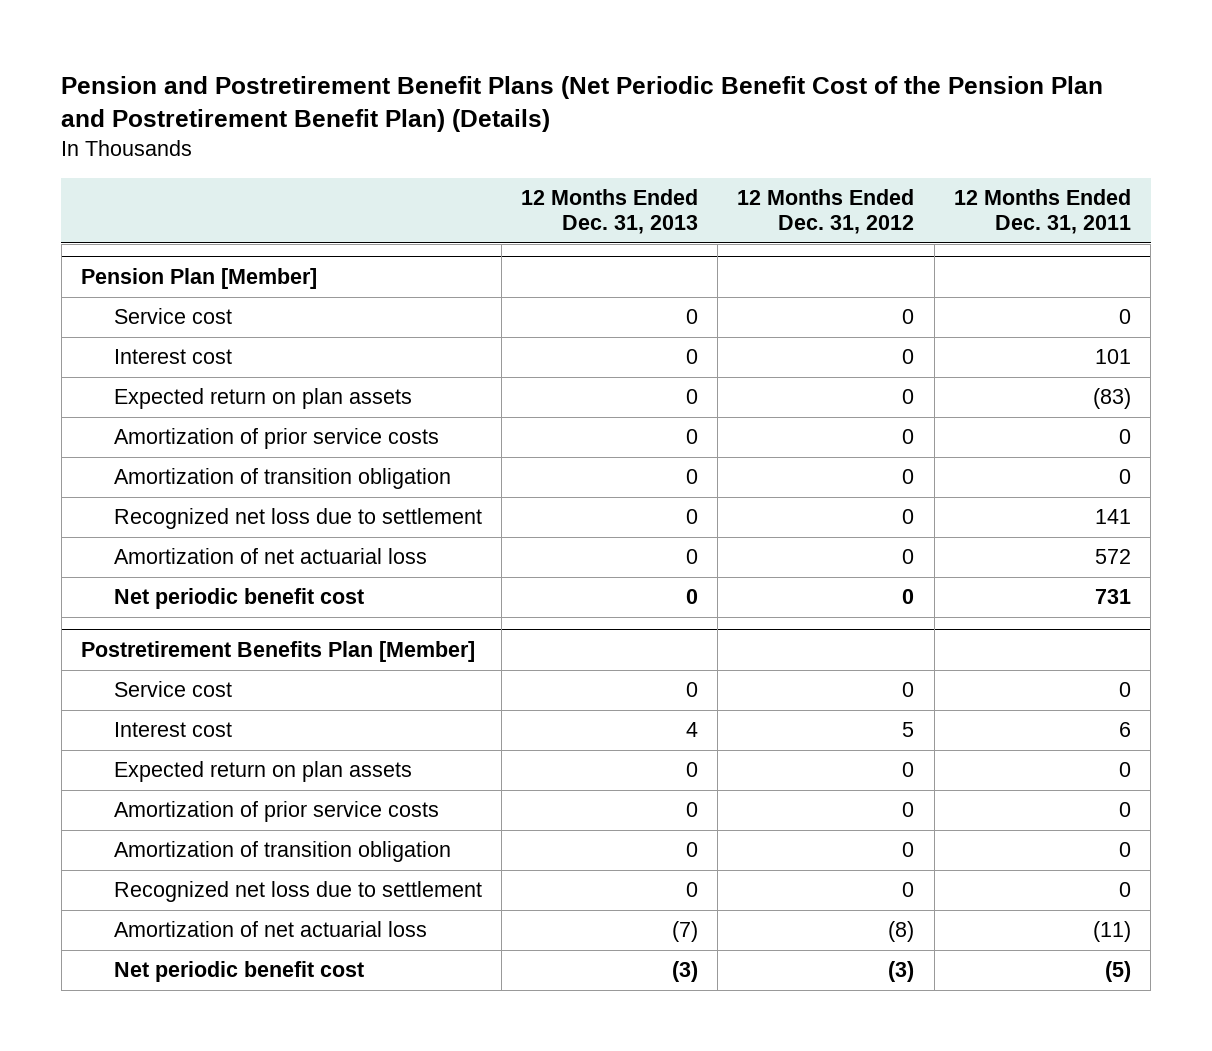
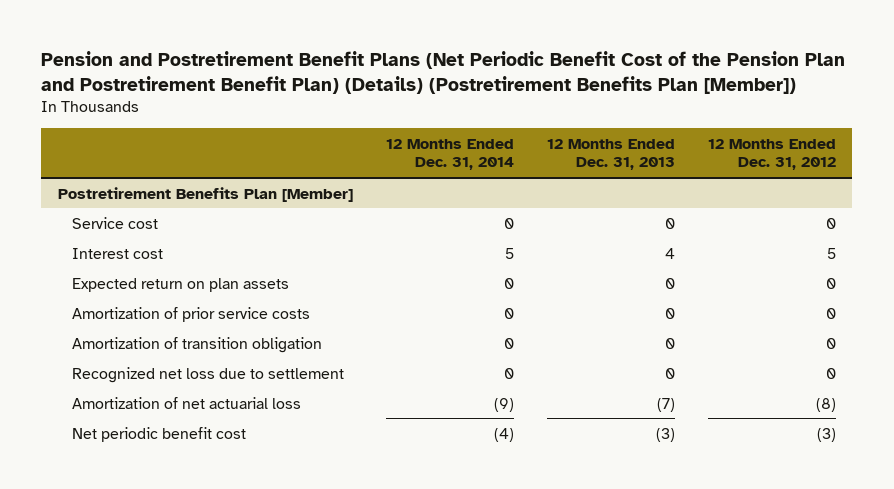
[61,76,1104,133] Pension and Postretirement Benefit Plans (Net Periodic Benefit Cost of the Pension Plan and Postretirement Benefit Plan) (Details) -> [41,50,846,94] Pension and Postretirement Benefit Plans (Net Periodic Benefit Cost of the Pension Plan and Postretirement Benefit Plan) (Details) (Postretirement Benefits Plan [Member])
[953,188,1131,235] 12 Months Ended Dec. 31, 2011 -> none
none -> [385,138,514,171] 12 Months Ended Dec. 31, 2014
[81,268,318,290] Pension Plan [Member] -> none
[113,308,232,325] Service cost -> none
[113,349,232,365] Interest cost -> none
[113,388,412,410] Expected return on plan assets -> none
[113,428,439,450] Amortization of prior service costs -> none
[113,468,451,490] Amortization of transition obligation -> none
[113,508,482,530] Recognized net loss due to settlement -> none
[113,548,427,565] Amortization of net actuarial loss -> none
[113,588,364,610] Net periodic benefit cost -> none

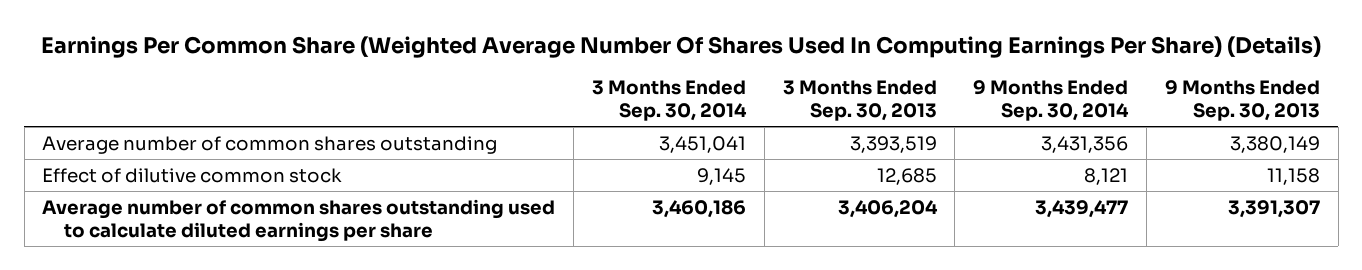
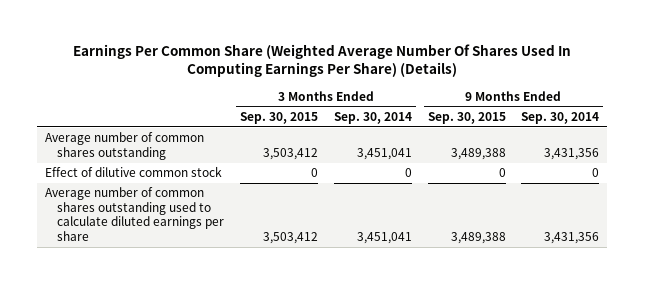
[782,79,937,122] 3 Months Ended Sep. 30, 2013 -> none
[1164,79,1320,122] 9 Months Ended Sep. 30, 2013 -> none
none -> [239,112,318,125] Sep. 30, 2015
none -> [427,112,506,125] Sep. 30, 2015
[696,167,746,185] 9,145 -> [404,168,412,178] 0
[1084,167,1129,185] 8,121 -> [592,168,600,178] 0
[651,199,746,218] 3,460,186 -> [356,231,412,244] 3,451,041
[1035,199,1129,218] 3,439,477 -> [544,231,600,244] 3,431,356

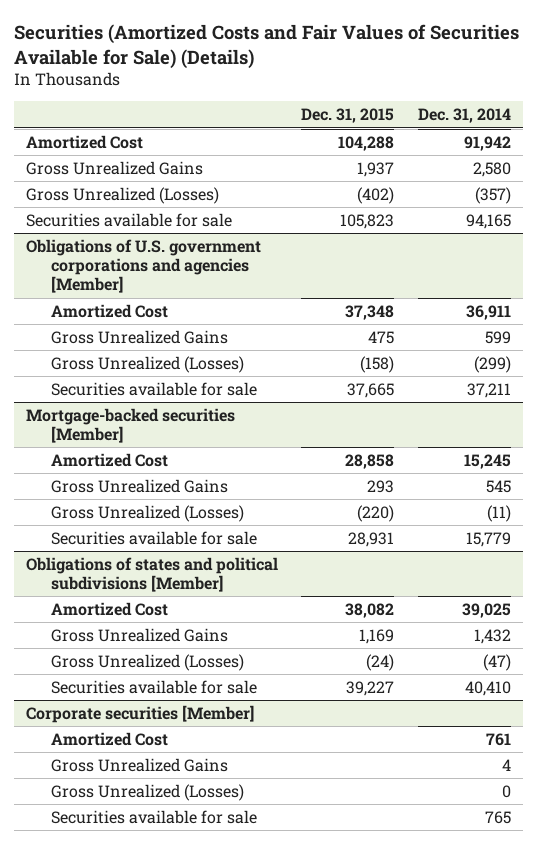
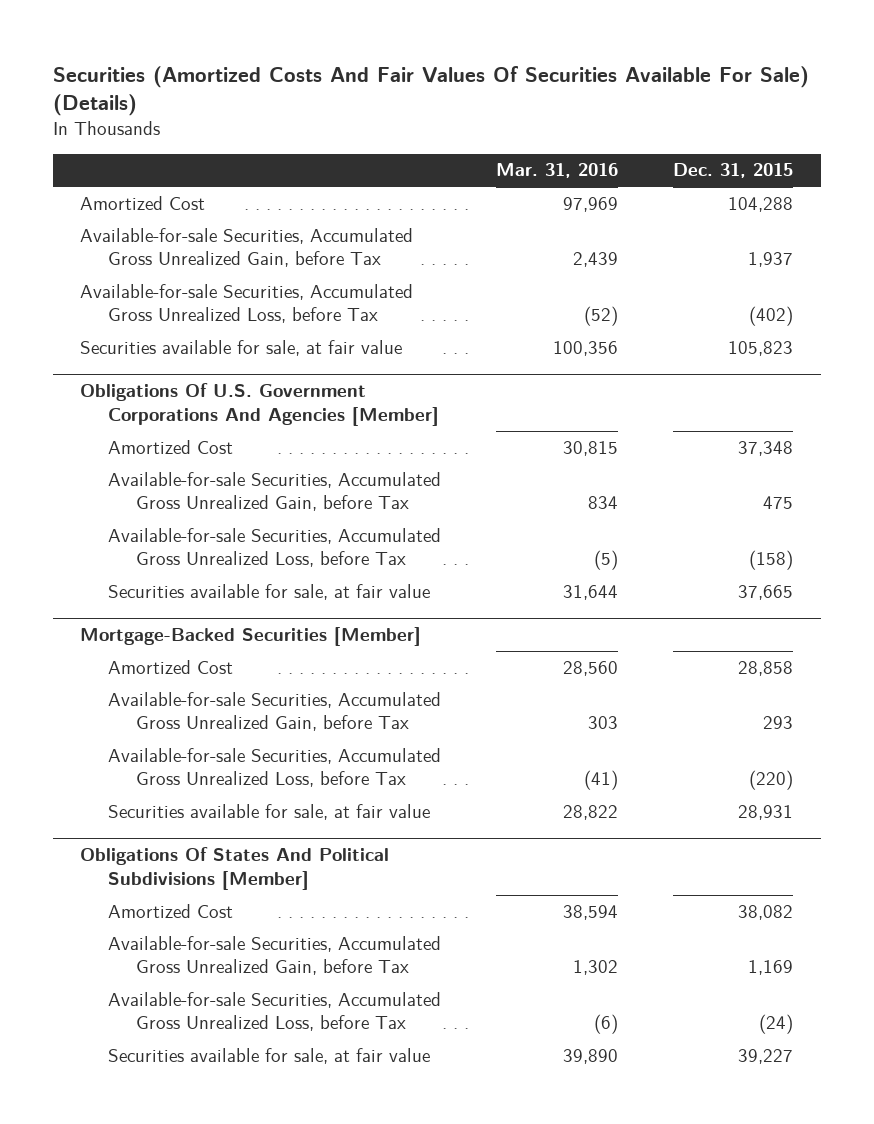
[13,23,519,69] Securities (Amortized Costs and Fair Values of Securities Available for Sale) (Details) -> [52,65,809,117] Securities (Amortized Costs And Fair Values Of Securities Available For Sale) (Details)
[417,108,511,124] Dec. 31, 2014 -> none
none -> [496,163,619,179] Mar. 31, 2016
[25,160,203,175] Gross Unrealized Gains -> [80,227,414,268] Available-for-sale Securities, Accumulated Gross Unrealized Gain, before Tax
[25,186,219,204] Gross Unrealized (Losses) -> [80,283,414,324] Available-for-sale Securities, Accumulated Gross Unrealized Loss, before Tax
[25,212,232,227] Securities available for sale -> [80,339,403,356] Securities available for sale, at fair value
[25,238,261,294] Obligations of U.S. government corporations and agencies [Member] -> [80,383,440,426] Obligations Of U.S. Government Corporations And Agencies [Member]
[50,329,228,344] Gross Unrealized Gains -> [108,471,442,512] Available-for-sale Securities, Accumulated Gross Unrealized Gain, before Tax
[50,355,244,373] Gross Unrealized (Losses) -> [108,527,442,568] Available-for-sale Securities, Accumulated Gross Unrealized Loss, before Tax
[50,381,257,396] Securities available for sale -> [108,583,431,600] Securities available for sale, at fair value
[25,407,235,444] Mortgage-backed securities [Member] -> [80,627,422,647] Mortgage-Backed Securities [Member]
[50,478,228,493] Gross Unrealized Gains -> [108,691,442,732] Available-for-sale Securities, Accumulated Gross Unrealized Gain, before Tax
[50,504,244,522] Gross Unrealized (Losses) -> [108,747,442,788] Available-for-sale Securities, Accumulated Gross Unrealized Loss, before Tax
[50,530,257,545] Securities available for sale -> [108,803,431,820] Securities available for sale, at fair value
[25,556,278,593] Obligations of states and political subdivisions [Member] -> [80,847,390,890] Obligations Of States And Political Subdivisions [Member]
[25,704,254,723] Corporate securities [Member] -> none
[50,731,168,746] Amortized Cost -> none
[50,757,228,772] Gross Unrealized Gains -> none
[50,783,244,801] Gross Unrealized (Losses) -> none
[50,809,257,824] Securities available for sale -> none
[50,627,228,642] Gross Unrealized Gains -> [108,935,442,976] Available-for-sale Securities, Accumulated Gross Unrealized Gain, before Tax
[50,653,244,671] Gross Unrealized (Losses) -> [108,991,442,1032] Available-for-sale Securities, Accumulated Gross Unrealized Loss, before Tax
[50,679,257,694] Securities available for sale -> [108,1047,431,1064] Securities available for sale, at fair value

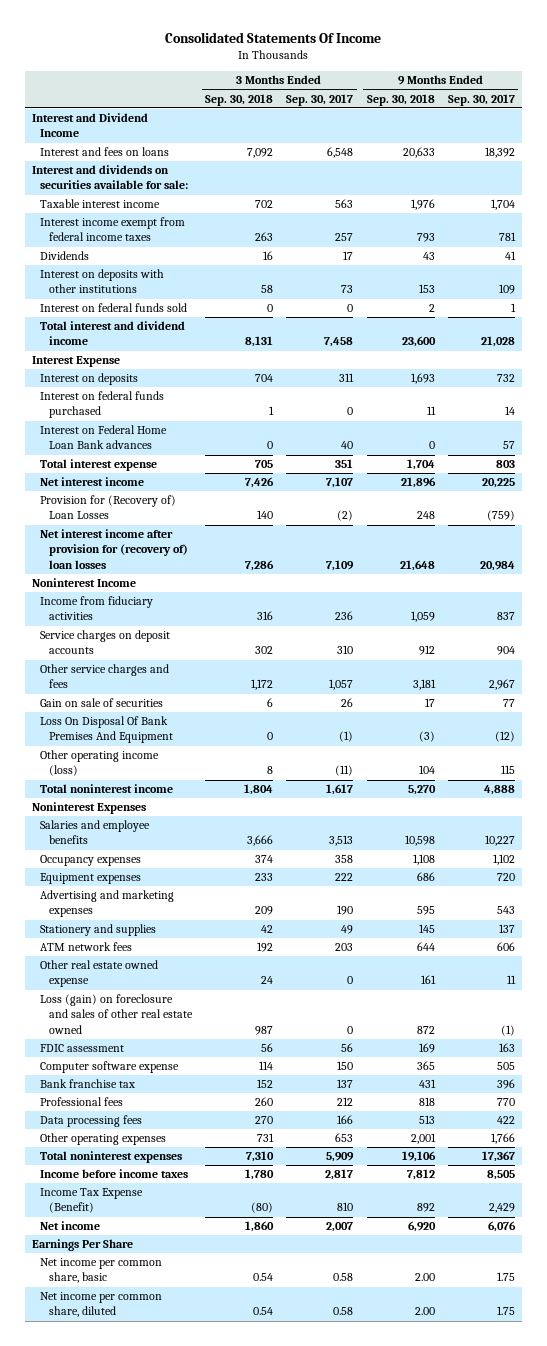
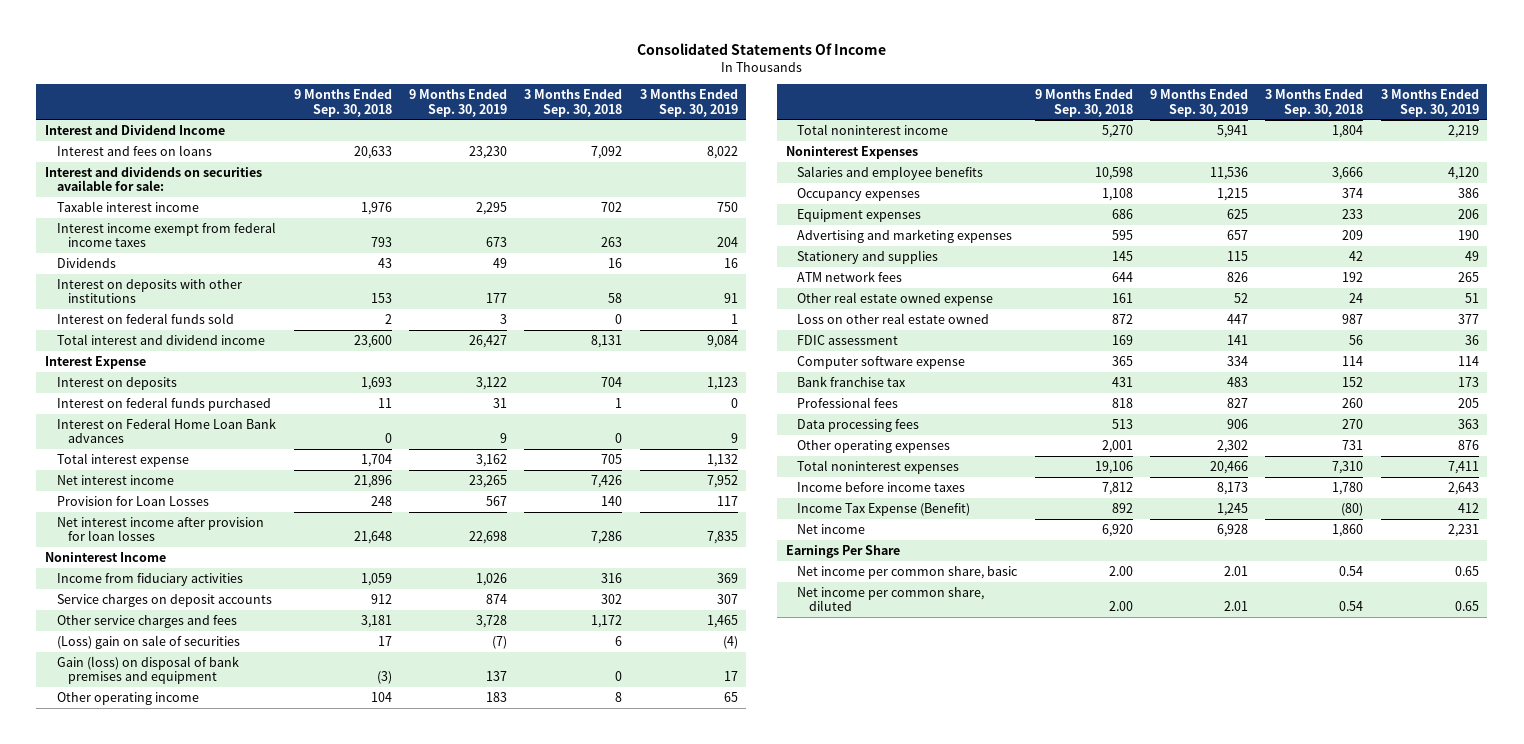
[286,93,354,106] Sep. 30, 2017 -> none
[447,93,515,106] Sep. 30, 2017 -> none
none -> [409,89,508,117] 9 Months Ended Sep. 30, 2019
none -> [639,89,738,117] 3 Months Ended Sep. 30, 2019
[40,495,177,520] Provision for (Recovery of) Loan Losses -> [56,495,209,506] Provision for Loan Losses
[40,529,188,569] Net interest income after provision for (recovery of) loan losses -> [56,516,264,542] Net interest income after provision for loan losses
[40,698,164,708] Gain on sale of securities -> [56,634,240,649] (Loss) gain on sale of securities
[40,716,173,744] Loss On Disposal Of Bank Premises And Equipment -> [56,655,239,685] Gain (loss) on disposal of bank premises and equipment
[40,750,160,777] Other operating income (loss) -> [56,691,199,705] Other operating income
[40,994,193,1034] Loss (gain) on foreclosure and sales of other real estate owned -> [797,312,990,324] Loss on other real estate owned

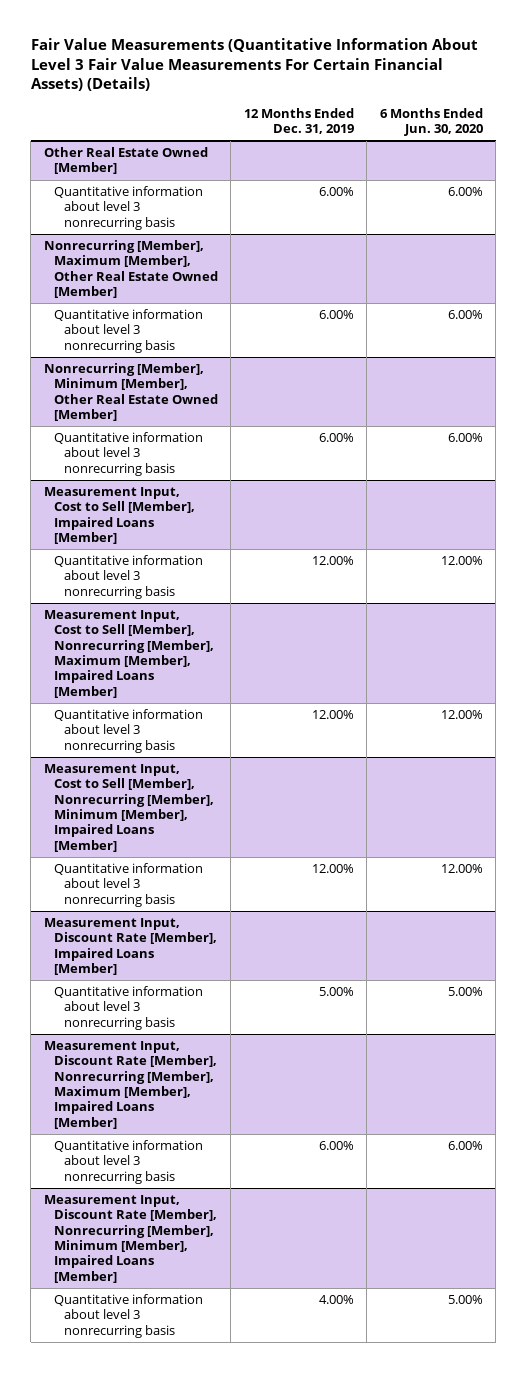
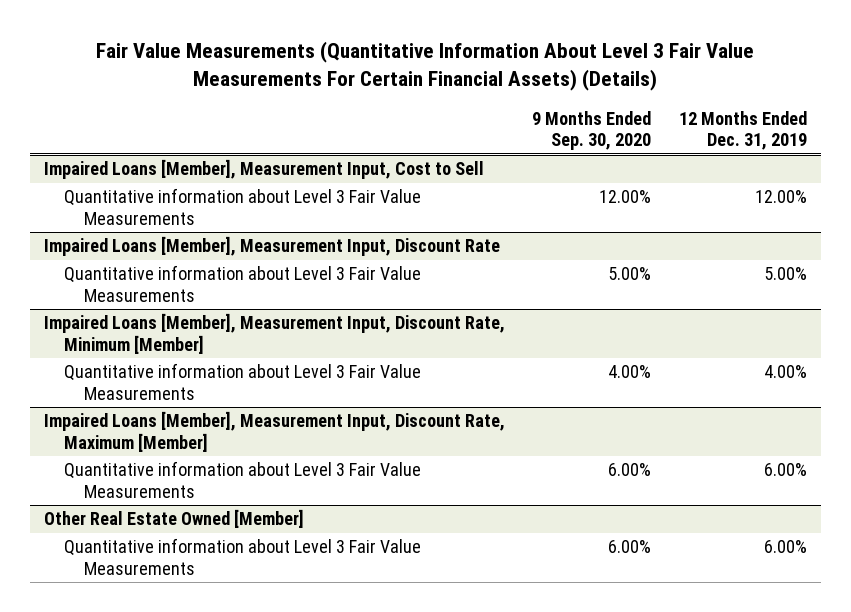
[379,107,483,136] 6 Months Ended Jun. 30, 2020 -> none
none -> [532,110,652,151] 9 Months Ended Sep. 30, 2020
none -> [43,159,484,180] Impaired Loans [Member], Measurement Input, Cost to Sell
none -> [63,188,421,225] Quantitative information about Level 3 Fair Value Measurements
none -> [43,236,500,257] Impaired Loans [Member], Measurement Input, Discount Rate
none -> [63,265,421,302] Quantitative information about Level 3 Fair Value Measurements
none -> [43,313,505,354] Impaired Loans [Member], Measurement Input, Discount Rate, Minimum [Member]
none -> [63,363,421,400] Quantitative information about Level 3 Fair Value Measurements
none -> [43,411,505,452] Impaired Loans [Member], Measurement Input, Discount Rate, Maximum [Member]
none -> [63,461,421,498] Quantitative information about Level 3 Fair Value Measurements
[43,240,218,298] Nonrecurring [Member], Maximum [Member], Other Real Estate Owned [Member] -> none
[53,309,203,353] Quantitative information about level 3 nonrecurring basis -> none
[43,363,218,421] Nonrecurring [Member], Minimum [Member], Other Real Estate Owned [Member] -> none
[53,432,203,476] Quantitative information about level 3 nonrecurring basis -> none
[43,487,195,544] Measurement Input, Cost to Sell [Member], Impaired Loans [Member] -> none
[53,555,203,599] Quantitative information about level 3 nonrecurring basis -> none
[43,610,214,698] Measurement Input, Cost to Sell [Member], Nonrecurring [Member], Maximum [Member], Impaired Loans [Member] -> none
[53,709,203,753] Quantitative information about level 3 nonrecurring basis -> none
[43,764,214,852] Measurement Input, Cost to Sell [Member], Nonrecurring [Member], Minimum [Member], Impaired Loans [Member] -> none
[53,863,203,907] Quantitative information about level 3 nonrecurring basis -> none
[43,918,217,975] Measurement Input, Discount Rate [Member], Impaired Loans [Member] -> none
[53,986,203,1030] Quantitative information about level 3 nonrecurring basis -> none
[43,1041,217,1129] Measurement Input, Discount Rate [Member], Nonrecurring [Member], Maximum [Member], Impaired Loans [Member] -> none
[53,1140,203,1184] Quantitative information about level 3 nonrecurring basis -> none
[43,1195,217,1283] Measurement Input, Discount Rate [Member], Nonrecurring [Member], Minimum [Member], Impaired Loans [Member] -> none
[53,1294,203,1338] Quantitative information about level 3 nonrecurring basis -> none
[53,186,203,230] Quantitative information about level 3 nonrecurring basis -> [63,538,421,575] Quantitative information about Level 3 Fair Value Measurements

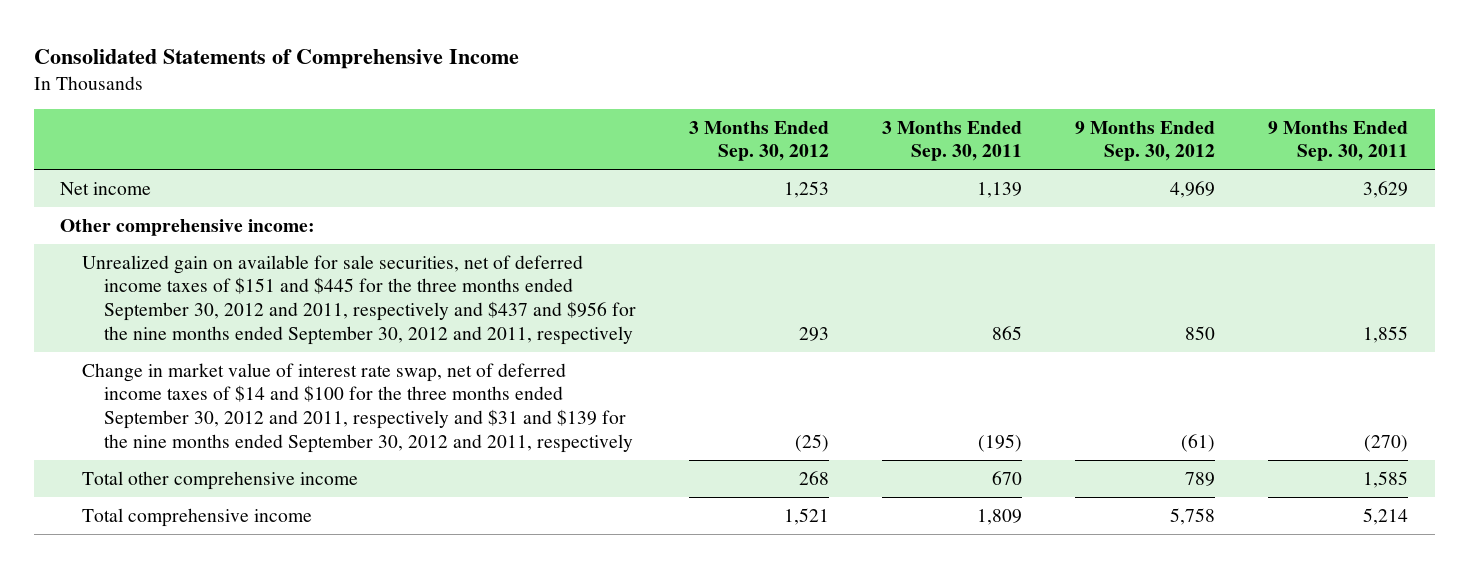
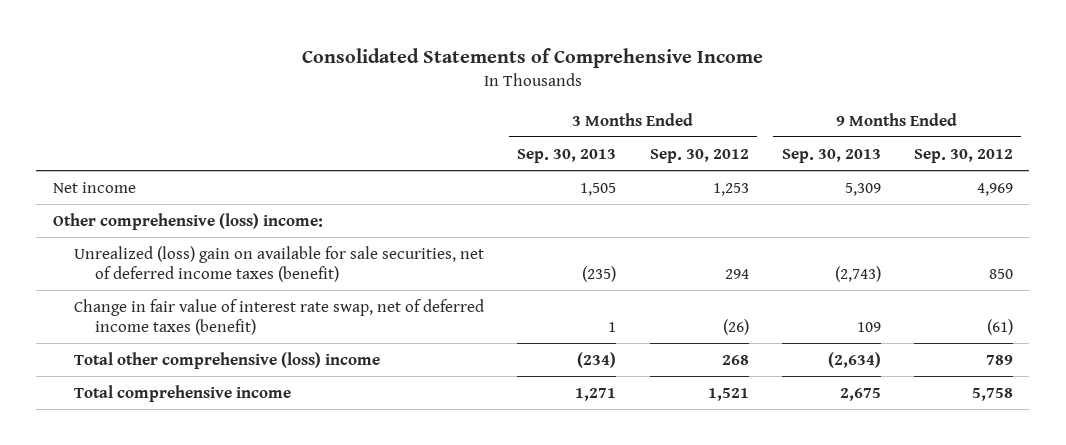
[882,120,1023,162] 3 Months Ended Sep. 30, 2011 -> none
[1268,120,1409,162] 9 Months Ended Sep. 30, 2011 -> none
none -> [517,148,617,163] Sep. 30, 2013
none -> [781,148,881,163] Sep. 30, 2013
[81,362,633,453] Change in market value of interest rate swap, net of deferred income taxes of $14 and $100 for the three months ended September 30, 2012 and 2011, respectively and $31 and $139 for the nine months ended September 30, 2012 and 2011, respectively -> none
[60,218,316,236] Other comprehensive income: -> [52,213,323,231] Other comprehensive (loss) income:
[81,254,636,345] Unrealized gain on available for sale securities, net of deferred income taxes of $151 and $445 for the three months ended September 30, 2012 and 2011, respectively and $437 and $956 for the nine months ended September 30, 2012 and 2011, respectively -> [74,246,485,283] Unrealized (loss) gain on available for sale securities, net of deferred income taxes (benefit)
[798,326,829,341] 293 -> [724,269,749,280] 294
none -> [74,299,485,336] Change in fair value of interest rate swap, net of deferred income taxes (benefit)
[81,470,358,490] Total other comprehensive income -> [74,352,381,370] Total other comprehensive (loss) income

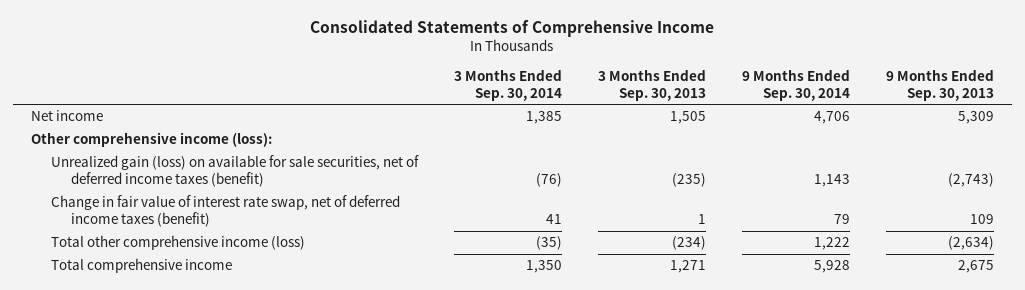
[649,148,749,163] Sep. 30, 2012 -> none
[913,148,1013,163] Sep. 30, 2012 -> none
none -> [453,68,562,101] 3 Months Ended Sep. 30, 2014
none -> [741,68,850,101] 9 Months Ended Sep. 30, 2014
[52,213,323,231] Other comprehensive (loss) income: -> [30,132,272,148] Other comprehensive income (loss):
[74,246,485,283] Unrealized (loss) gain on available for sale securities, net of deferred income taxes (benefit) -> [50,155,419,188] Unrealized gain (loss) on available for sale securities, net of deferred income taxes (benefit)
[74,352,381,370] Total other comprehensive (loss) income -> [50,235,305,251] Total other comprehensive income (loss)

